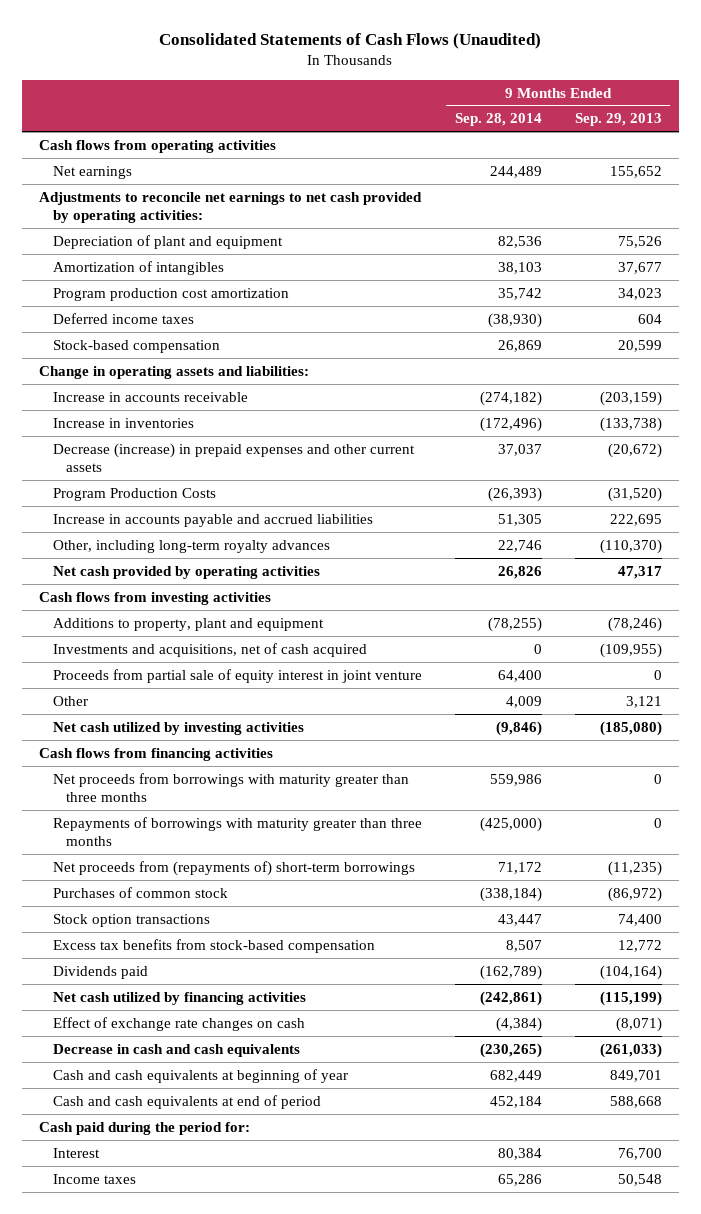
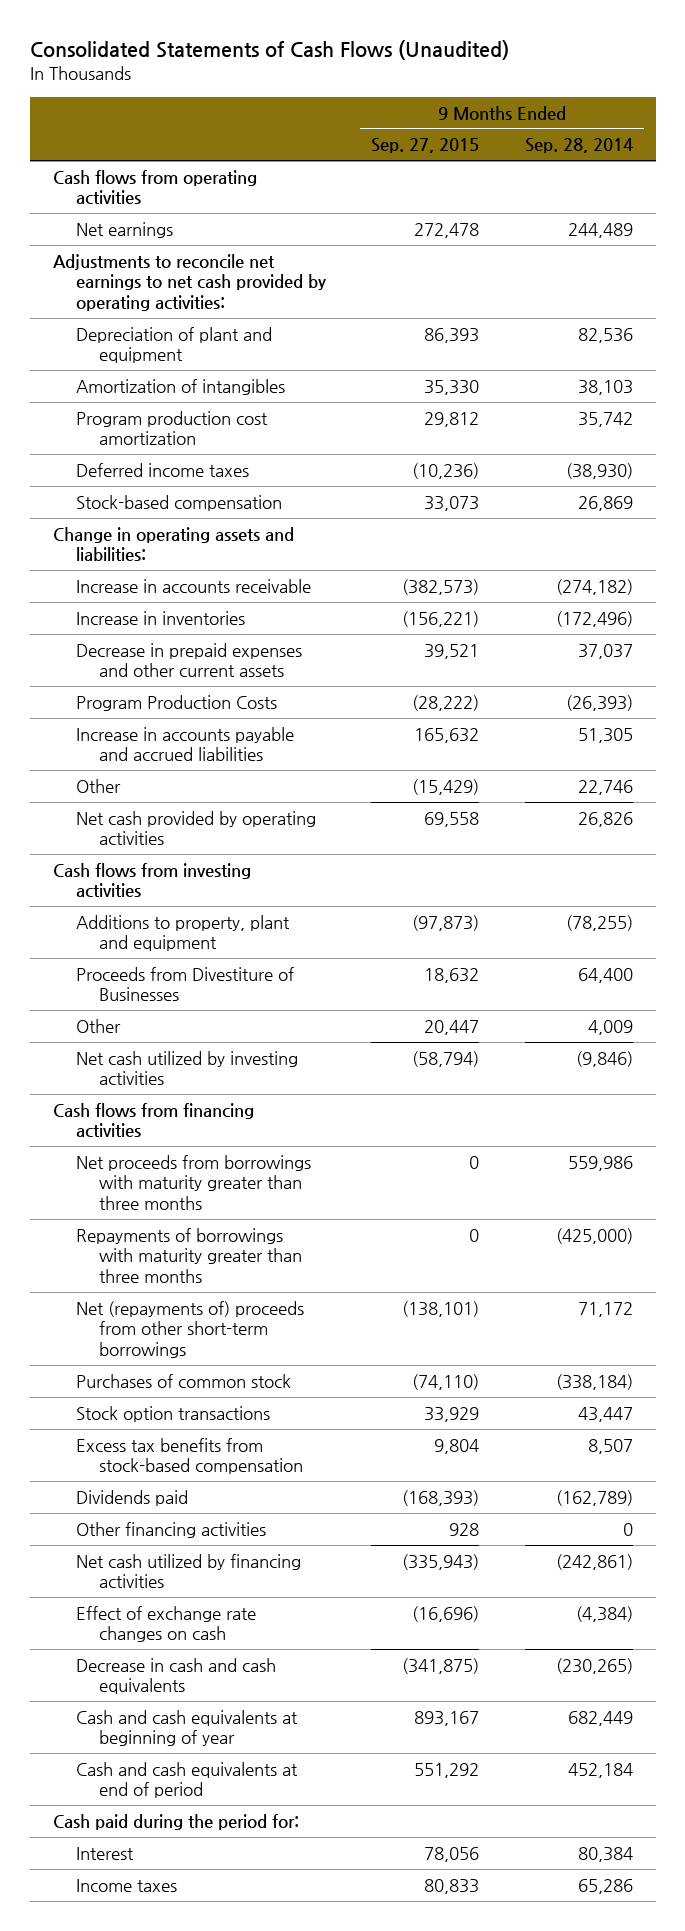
[575,113,663,127] Sep. 29, 2013 -> none
none -> [371,138,480,154] Sep. 27, 2015
[52,442,415,473] Decrease (increase) in prepaid expenses and other current assets -> [75,642,302,678] Decrease in prepaid expenses and other current assets
[52,539,330,553] Other, including long-term royalty advances -> [75,778,121,793] Other
[52,642,367,657] Investments and acquisitions, net of cash acquired -> none
[52,668,422,683] Proceeds from partial sale of equity interest in joint venture -> [75,966,294,1002] Proceeds from Divestiture of Businesses
[52,860,415,876] Net proceeds from (repayments of) short-term borrowings -> [75,1300,304,1358] Net (repayments of) proceeds from other short-term borrowings
none -> [75,1521,266,1538] Other financing activities

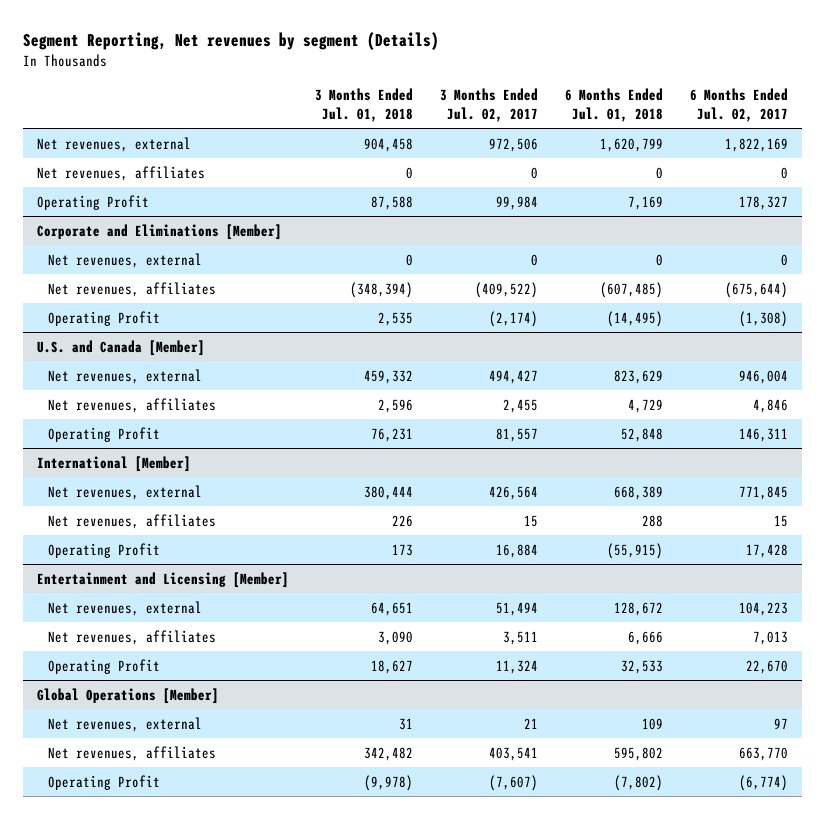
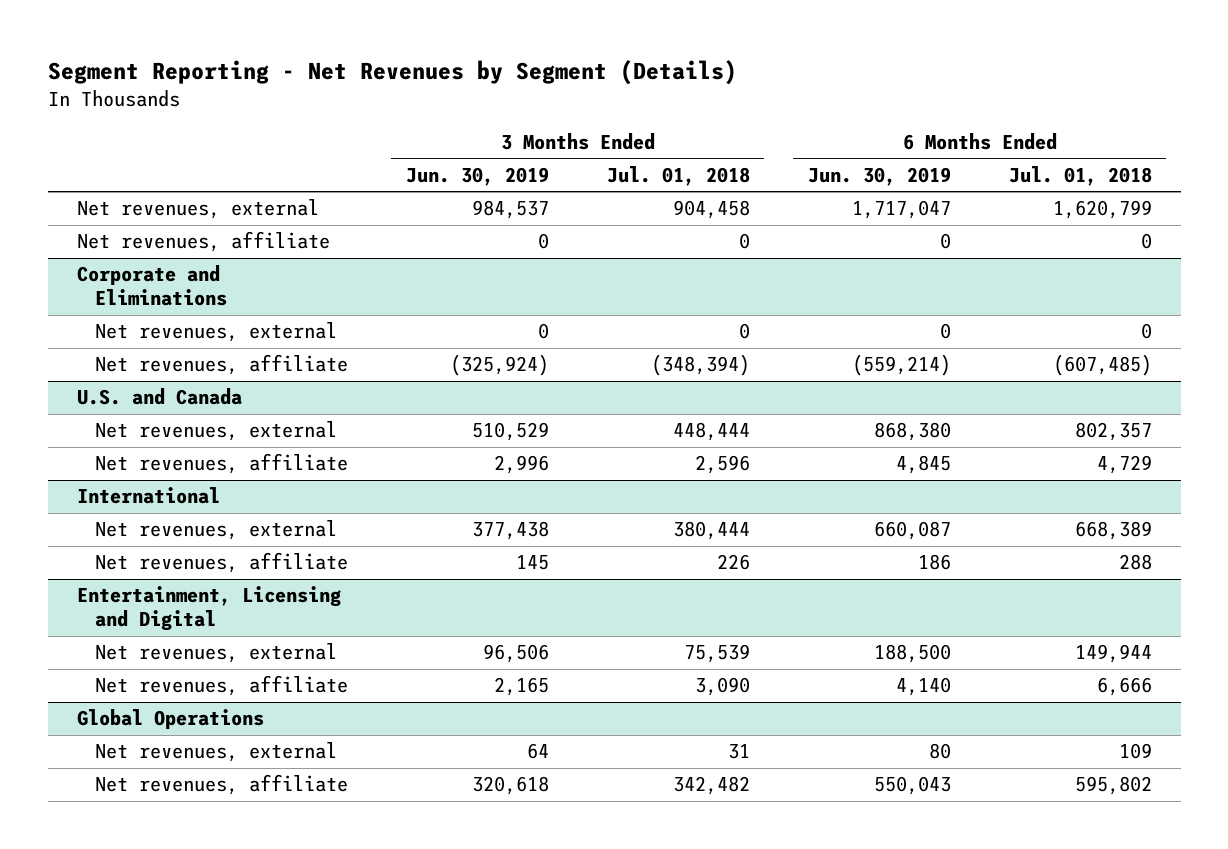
[23,31,440,50] Segment Reporting, Net revenues by segment (Details) -> [47,59,737,85] Segment Reporting - Net Revenues by Segment (Details)
[440,87,539,122] 3 Months Ended Jul. 02, 2017 -> none
[690,87,789,122] 6 Months Ended Jul. 02, 2017 -> none
none -> [405,166,549,186] Jun. 30, 2019
none -> [807,166,951,186] Jun. 30, 2019
[36,194,149,210] Operating Profit -> none
[36,165,205,181] Net revenues, affiliates -> [76,231,330,253] Net revenues, affiliate
[36,223,282,240] Corporate and Eliminations [Member] -> [76,265,227,307] Corporate and Eliminations
[47,310,160,326] Operating Profit -> none
[47,426,160,442] Operating Profit -> none
[47,281,216,297] Net revenues, affiliates -> [94,354,348,376] Net revenues, affiliate
[36,339,205,356] U.S. and Canada [Member] -> [76,388,242,406] U.S. and Canada
[364,369,414,384] 459,332 -> [672,422,750,442] 448,444
[614,369,664,384] 823,629 -> [1074,422,1152,442] 802,357
[47,397,216,413] Net revenues, affiliates -> [94,453,348,475] Net revenues, affiliate
[36,455,191,472] International [Member] -> [76,487,220,505] International
[47,542,160,558] Operating Profit -> none
[47,658,160,674] Operating Profit -> none
[47,513,216,529] Net revenues, affiliates -> [94,552,348,574] Net revenues, affiliate
[36,571,289,588] Entertainment and Licensing [Member] -> [76,586,341,632] Entertainment, Licensing and Digital
[371,601,414,616] 64,651 -> [683,644,750,664] 75,539
[614,601,664,616] 128,672 -> [1074,644,1152,664] 149,944
[47,629,216,645] Net revenues, affiliates -> [94,675,348,697] Net revenues, affiliate
[36,687,219,704] Global Operations [Member] -> [76,709,264,730] Global Operations
[47,774,160,790] Operating Profit -> none
[47,745,216,761] Net revenues, affiliates -> [94,774,348,796] Net revenues, affiliate

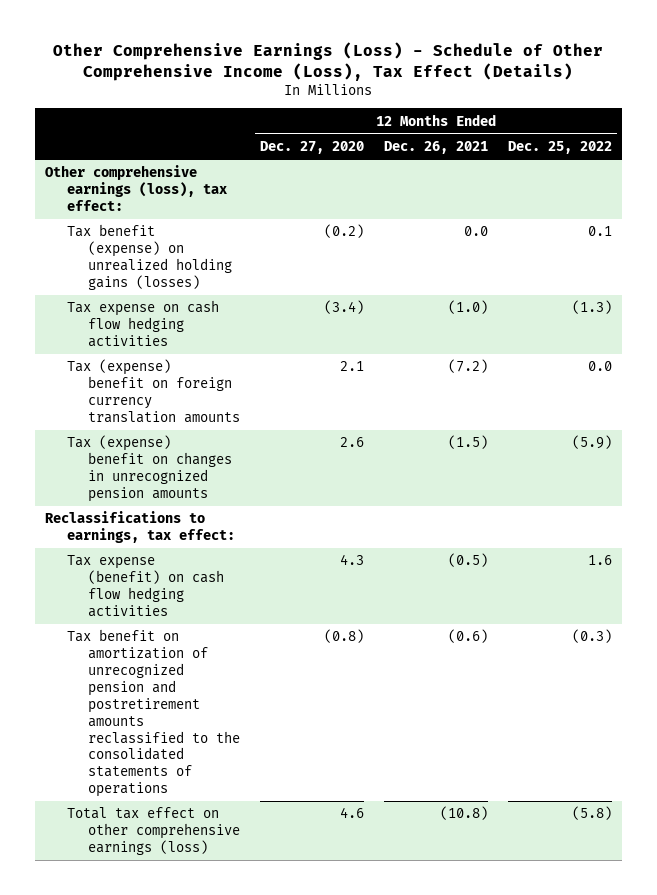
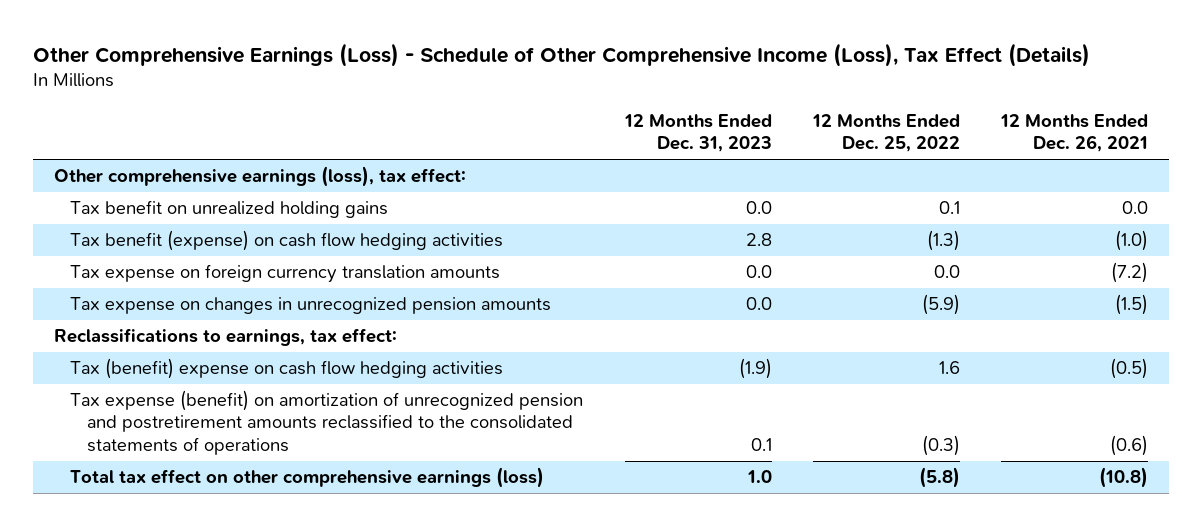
[259,141,364,155] Dec. 27, 2020 -> none
none -> [623,114,772,153] 12 Months Ended Dec. 31, 2023
[66,224,232,290] Tax benefit (expense) on unrealized holding gains (losses) -> [70,200,389,219] Tax benefit on unrealized holding gains
[66,300,219,348] Tax expense on cash flow hedging activities -> [70,230,504,252] Tax benefit (expense) on cash flow hedging activities
[66,359,240,423] Tax (expense) benefit on foreign currency translation amounts -> [70,264,501,284] Tax expense on foreign currency translation amounts
[66,435,232,502] Tax (expense) benefit on changes in unrecognized pension amounts -> [70,297,552,315] Tax expense on changes in unrecognized pension amounts
[66,555,224,617] Tax expense (benefit) on cash flow hedging activities -> [70,358,504,380] Tax (benefit) expense on cash flow hedging activities
[66,629,240,798] Tax benefit on amortization of unrecognized pension and postretirement amounts reclassified to the consolidated statements of operations -> [70,390,584,455] Tax expense (benefit) on amortization of unrecognized pension and postretirement amounts reclassified to the consolidated statements of operations

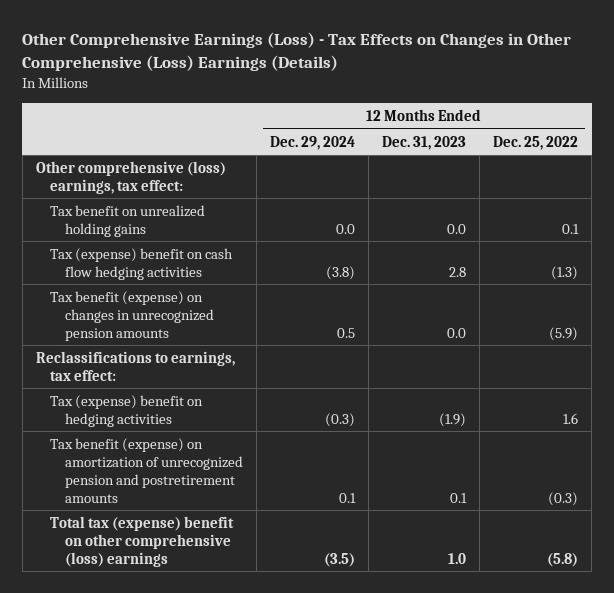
[33,42,1091,67] Other Comprehensive Earnings (Loss) - Schedule of Other Comprehensive Income (Loss), Tax Effect (Details) -> [22,32,572,72] Other Comprehensive Earnings (Loss) - Tax Effects on Changes in Other Comprehensive (Loss) Earnings (Details)
[1000,114,1149,153] 12 Months Ended Dec. 26, 2021 -> none
none -> [269,135,355,150] Dec. 29, 2024
[53,166,466,188] Other comprehensive earnings (loss), tax effect: -> [35,160,226,194] Other comprehensive (loss) earnings, tax effect:
[70,264,501,284] Tax expense on foreign currency translation amounts -> none
[70,230,504,252] Tax benefit (expense) on cash flow hedging activities -> [50,247,234,280] Tax (expense) benefit on cash flow hedging activities
[70,297,552,315] Tax expense on changes in unrecognized pension amounts -> [50,290,214,341] Tax benefit (expense) on changes in unrecognized pension amounts
[70,358,504,380] Tax (benefit) expense on cash flow hedging activities -> [50,394,204,427] Tax (expense) benefit on hedging activities
[70,390,584,455] Tax expense (benefit) on amortization of unrecognized pension and postretirement amounts reclassified to the consolidated statements of operations -> [50,437,243,503] Tax benefit (expense) on amortization of unrecognized pension and postretirement amounts
[70,467,545,489] Total tax effect on other comprehensive earnings (loss) -> [50,515,235,567] Total tax (expense) benefit on other comprehensive (loss) earnings

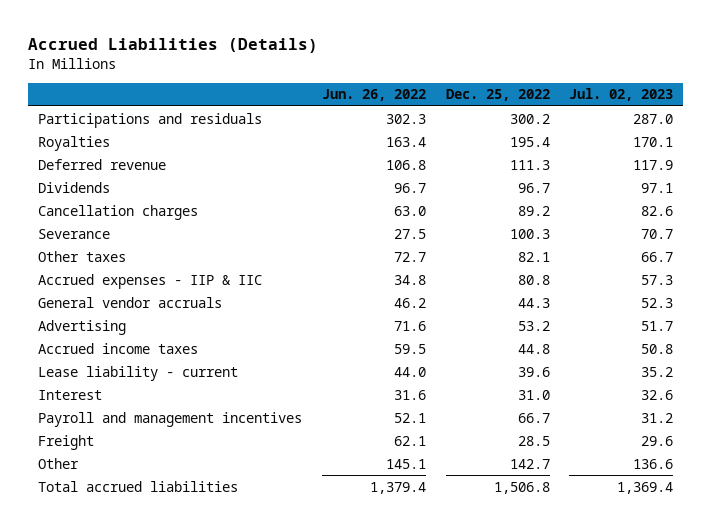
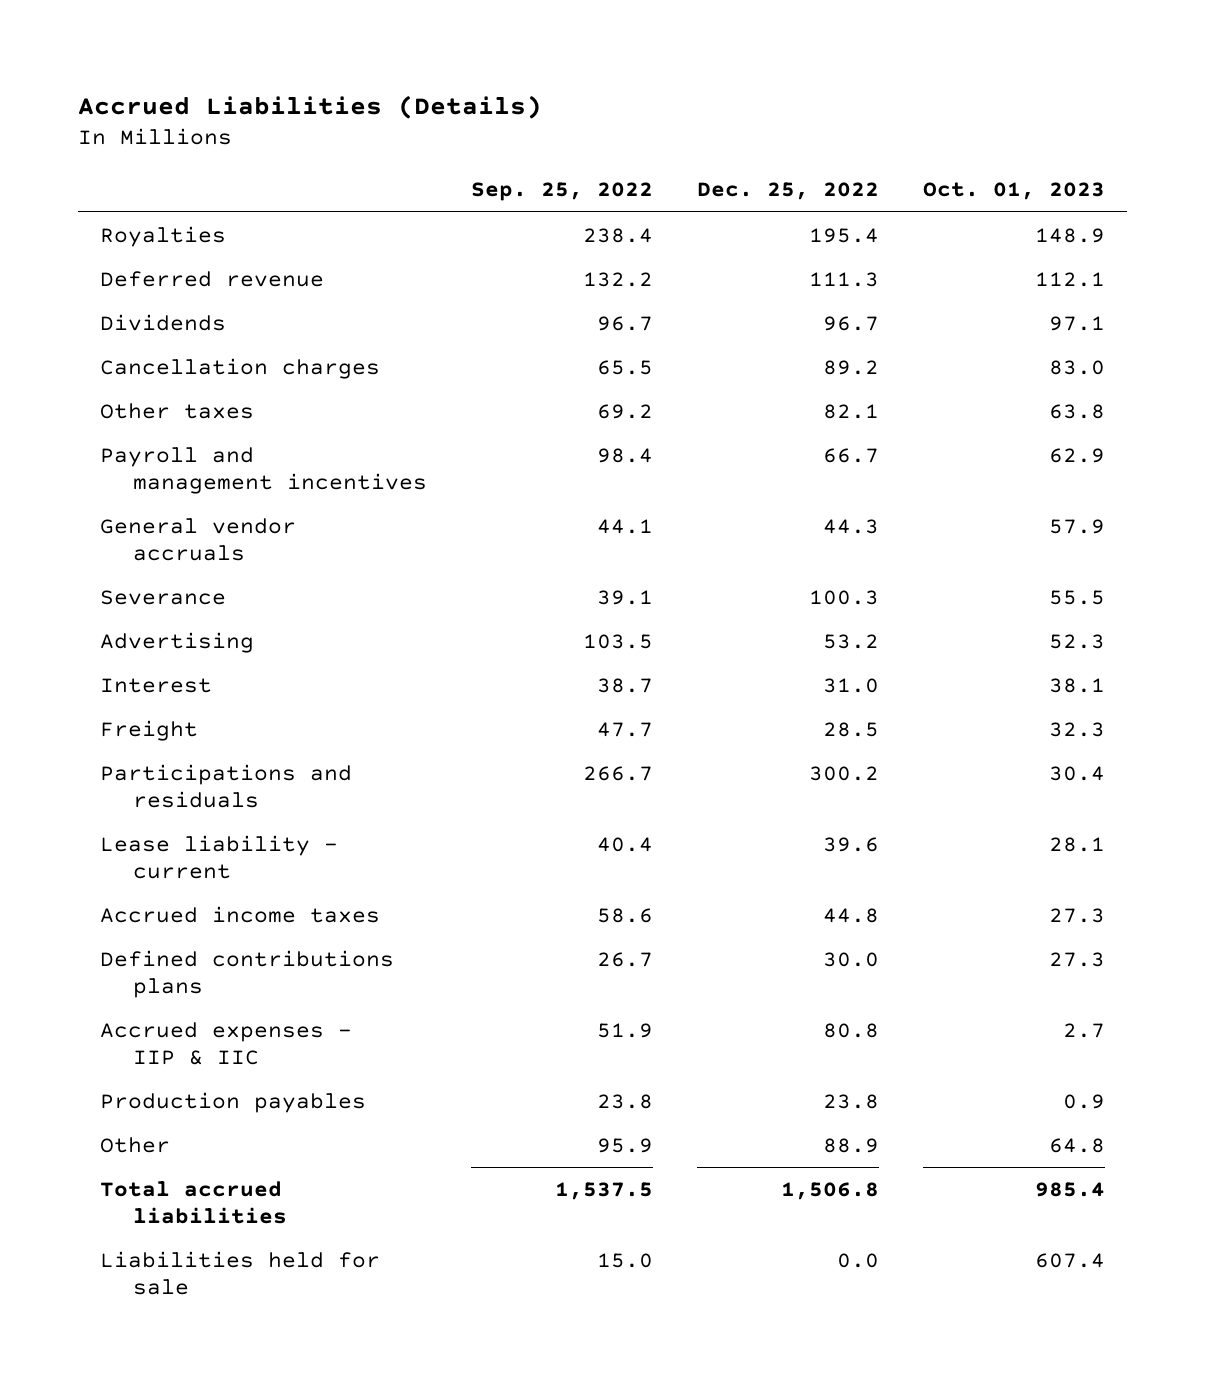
[321,89,426,102] Jun. 26, 2022 -> none
[569,88,674,102] Jul. 02, 2023 -> none
none -> [471,182,654,202] Sep. 25, 2022
none -> [923,182,1106,201] Oct. 01, 2023
[38,411,303,427] Payroll and management incentives -> [100,446,428,494] Payroll and management incentives
[38,228,111,239] Severance -> [100,589,227,605] Severance
[38,112,263,128] Participations and residuals -> [100,763,353,808] Participations and residuals
[38,365,239,381] Lease liability - current -> [100,834,339,879] Lease liability - current
[38,342,199,354] Accrued income taxes -> [100,905,381,923] Accrued income taxes
none -> [100,949,395,998] Defined contributions plans
[38,273,263,289] Accrued expenses - IIP & IIC -> [100,1021,353,1065] Accrued expenses - IIP & IIC
none -> [100,1091,367,1113] Production payables
[509,458,550,469] 142.7 -> [823,1137,880,1153] 88.9
none -> [100,1250,381,1295] Liabilities held for sale

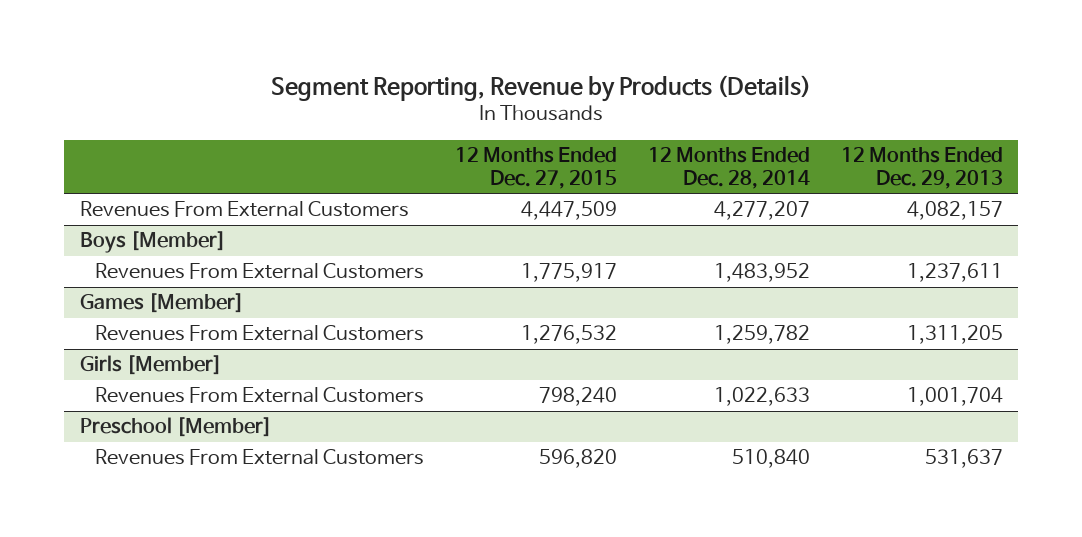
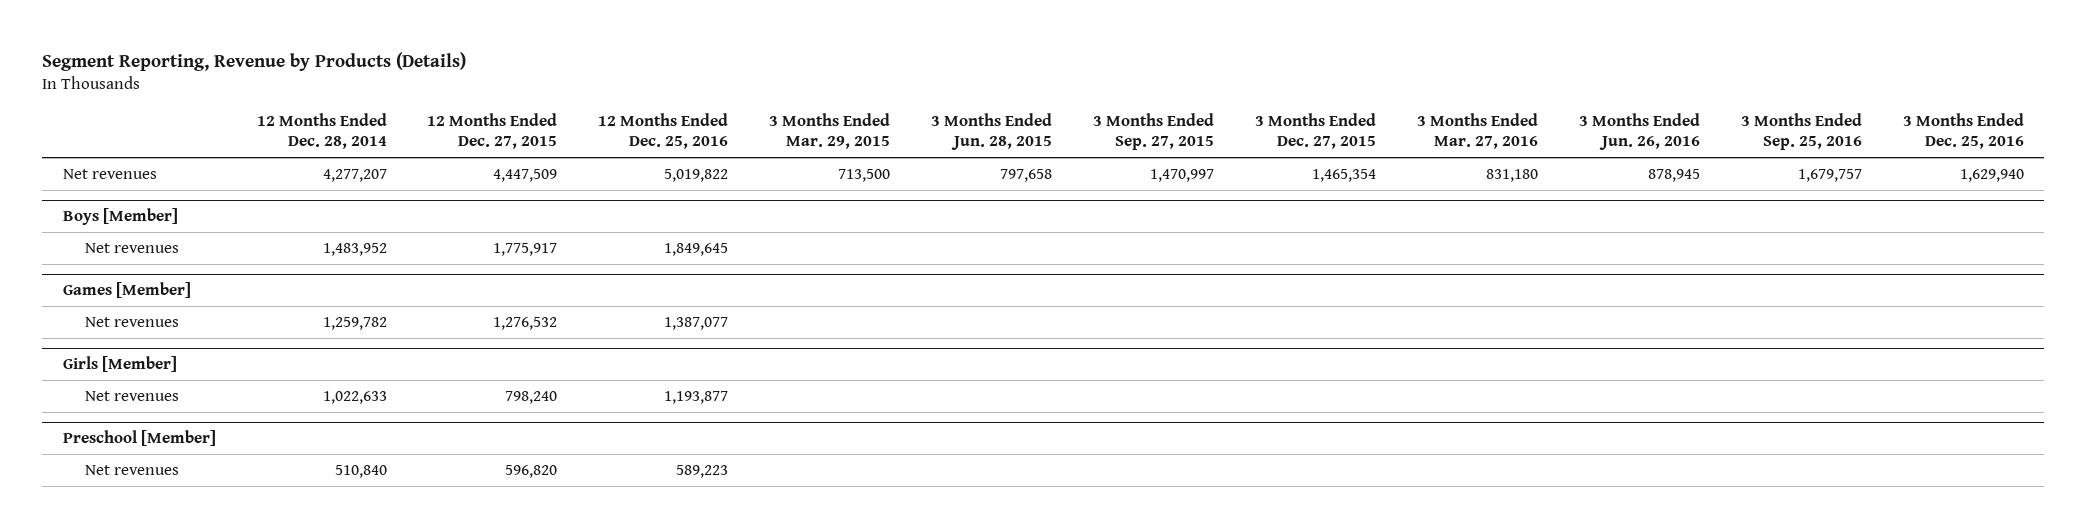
[840,146,1003,189] 12 Months Ended Dec. 29, 2013 -> none
none -> [598,113,729,150] 12 Months Ended Dec. 25, 2016
none -> [769,113,891,150] 3 Months Ended Mar. 29, 2015
none -> [931,113,1053,151] 3 Months Ended Jun. 28, 2015
none -> [1093,113,1215,151] 3 Months Ended Sep. 27, 2015
none -> [1255,113,1377,150] 3 Months Ended Dec. 27, 2015
none -> [1416,113,1538,150] 3 Months Ended Mar. 27, 2016
none -> [1578,113,1700,151] 3 Months Ended Jun. 26, 2016
none -> [1740,113,1862,151] 3 Months Ended Sep. 25, 2016
none -> [1902,113,2024,150] 3 Months Ended Dec. 25, 2016
[79,201,409,218] Revenues From External Customers -> [62,168,157,179] Net revenues
[94,263,424,280] Revenues From External Customers -> [84,242,179,253] Net revenues
[94,325,424,342] Revenues From External Customers -> [84,316,179,327] Net revenues
[94,387,424,404] Revenues From External Customers -> [84,390,179,401] Net revenues
[94,449,424,466] Revenues From External Customers -> [84,464,179,475] Net revenues

